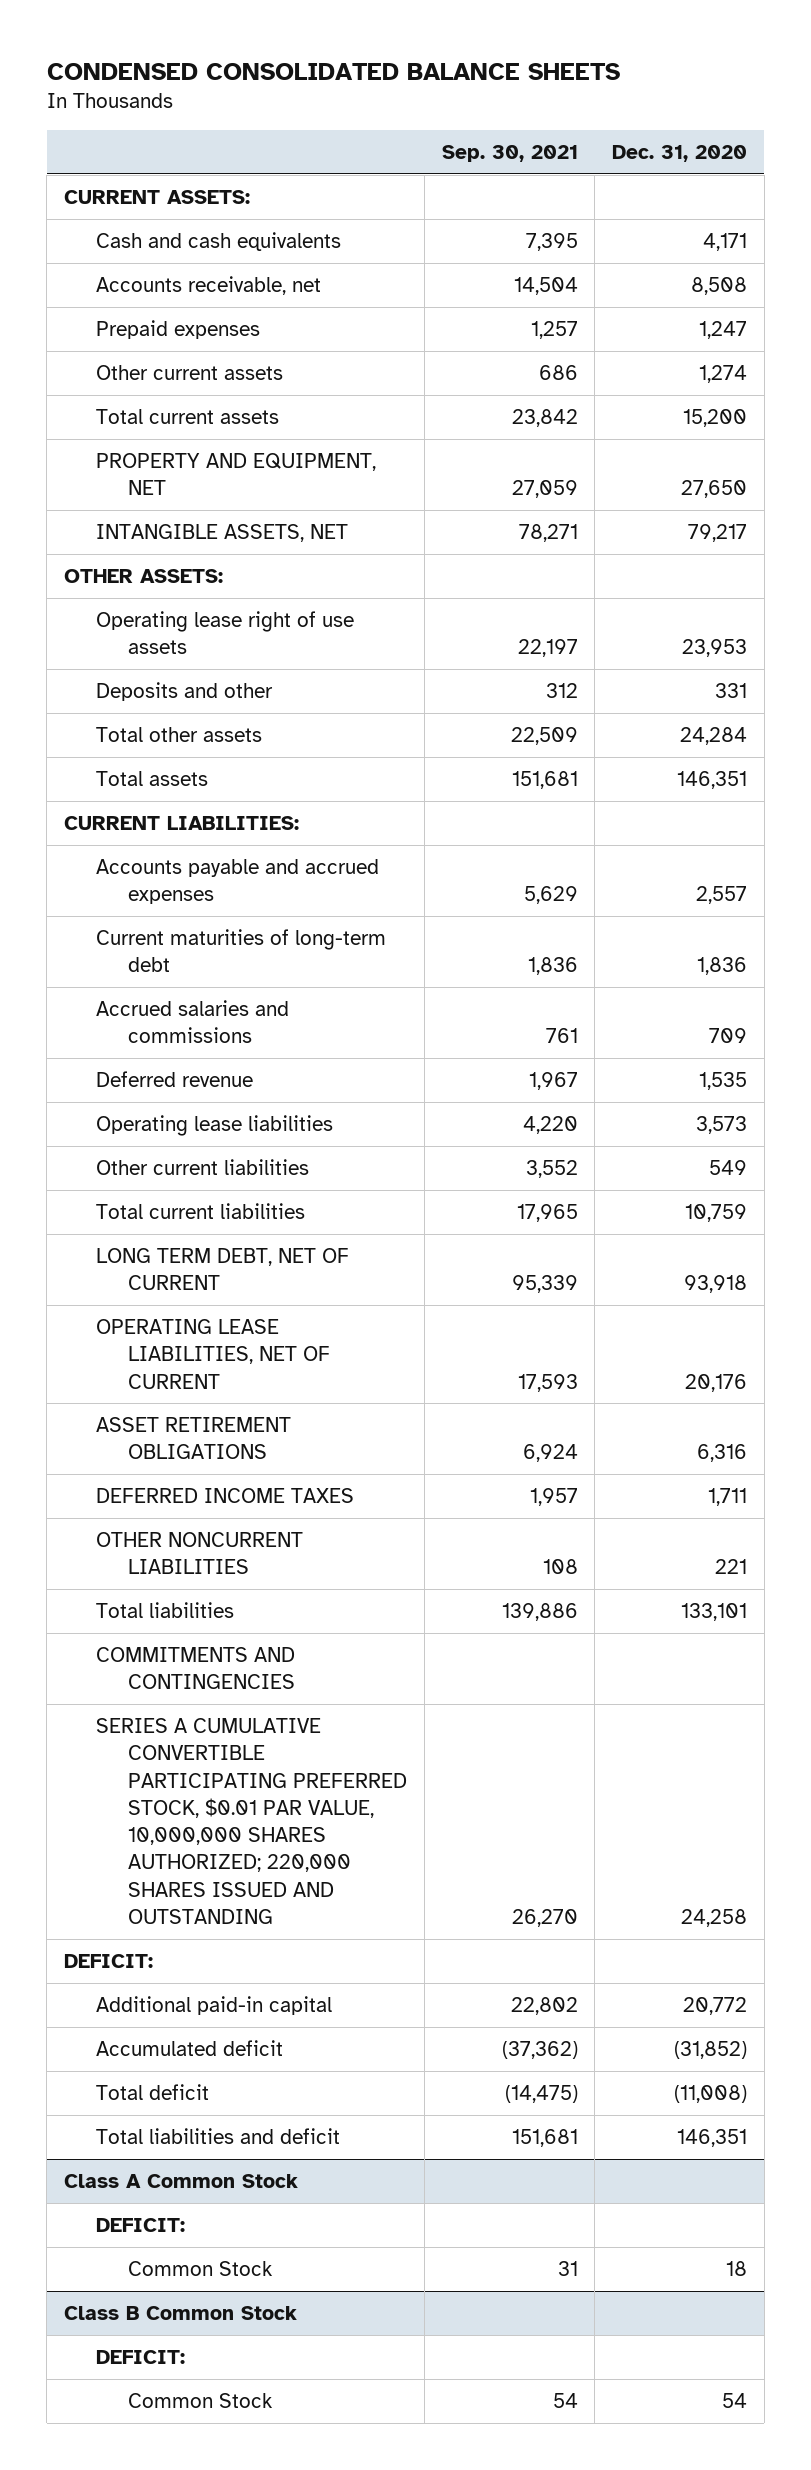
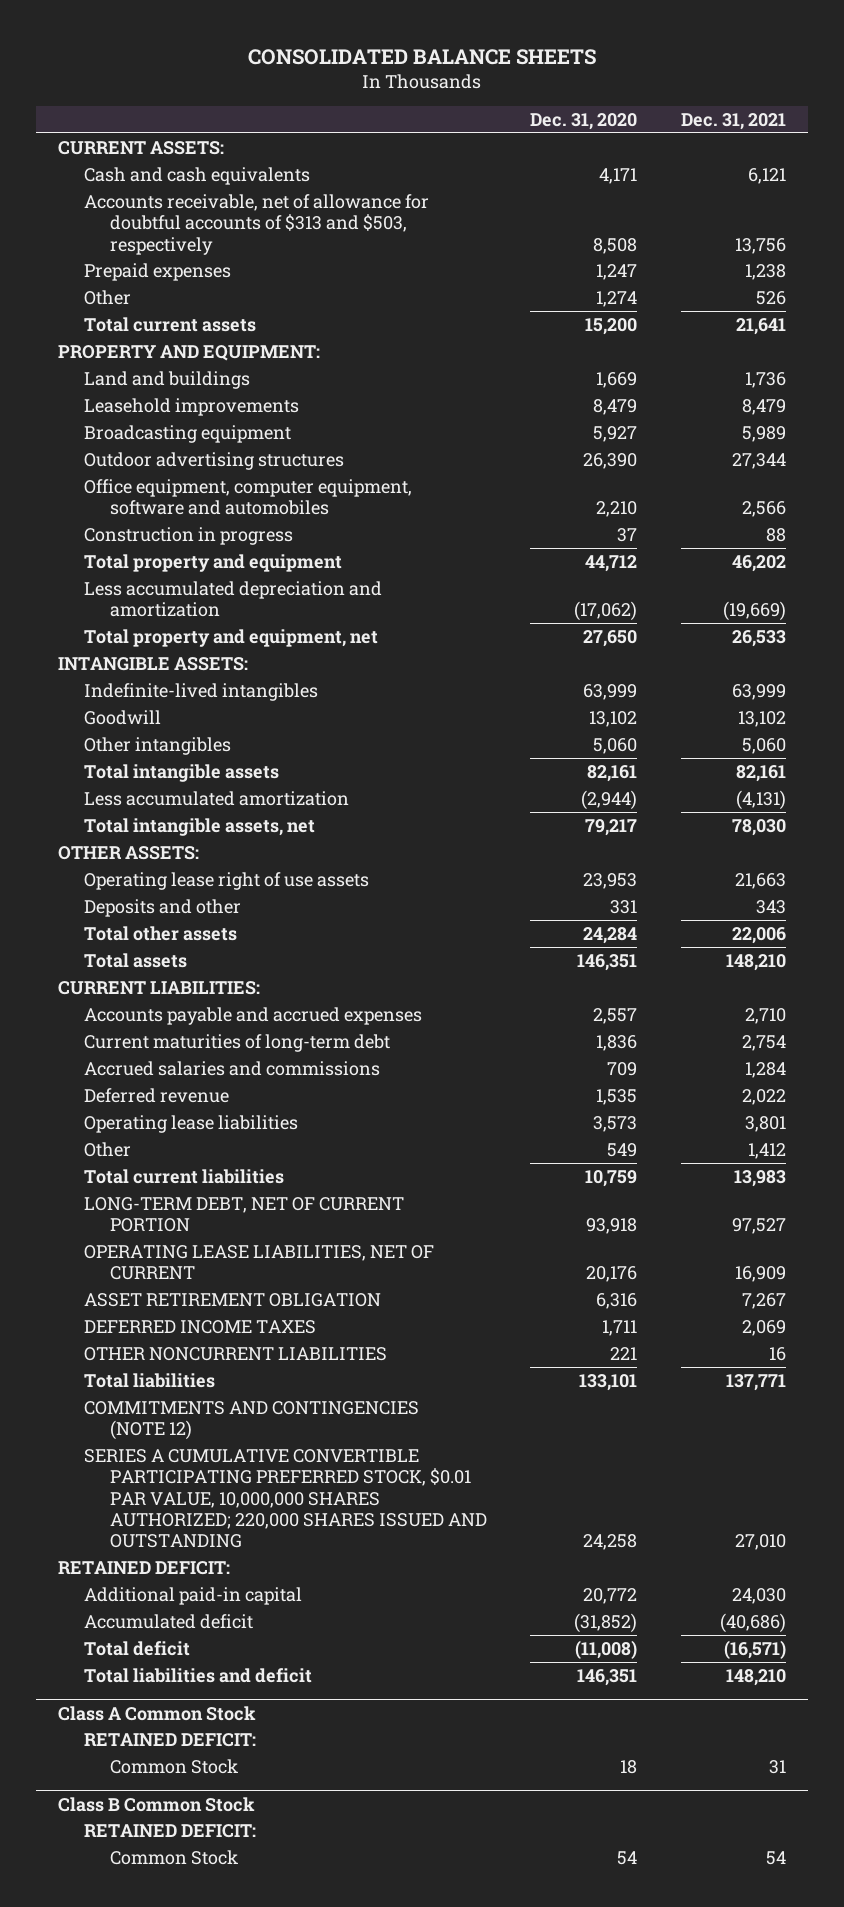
[46,62,620,80] CONDENSED CONSOLIDATED BALANCE SHEETS -> [247,48,596,65] CONSOLIDATED BALANCE SHEETS
[441,144,578,162] Sep. 30, 2021 -> none
none -> [681,112,787,130] Dec. 31, 2021
[96,276,322,296] Accounts receivable, net -> [83,193,429,255] Accounts receivable, net of allowance for doubtful accounts of $313 and $503, respectively
[96,365,284,381] Other current assets -> [83,289,131,305] Other
none -> [57,344,320,361] PROPERTY AND EQUIPMENT:
none -> [83,370,250,389] Land and buildings
none -> [83,397,299,416] Leasehold improvements
none -> [83,424,291,443] Broadcasting equipment
none -> [83,451,344,470] Outdoor advertising structures
none -> [83,478,412,516] Office equipment, computer equipment, software and automobiles
none -> [83,526,293,545] Construction in progress
none -> [83,553,342,572] Total property and equipment
none -> [83,580,382,618] Less accumulated depreciation and amortization
[96,453,377,496] PROPERTY AND EQUIPMENT, NET -> [83,628,378,647] Total property and equipment, net
none -> [57,656,248,671] INTANGIBLE ASSETS:
none -> [83,682,318,701] Indefinite-lived intangibles
none -> [83,709,161,725] Goodwill
none -> [83,736,231,755] Other intangibles
none -> [83,763,279,782] Total intangible assets
none -> [83,790,349,806] Less accumulated amortization
[96,524,349,543] INTANGIBLE ASSETS, NET -> [83,817,315,836] Total intangible assets, net
[96,1159,310,1176] Other current liabilities -> [83,1141,131,1157] Other
[96,1248,350,1291] LONG TERM DEBT, NET OF CURRENT -> [83,1196,404,1233] LONG-TERM DEBT, NET OF CURRENT PORTION
[96,1417,292,1460] ASSET RETIREMENT OBLIGATIONS -> [83,1292,381,1307] ASSET RETIREMENT OBLIGATION
[96,1647,296,1690] COMMITMENTS AND CONTINGENCIES -> [83,1400,419,1441] COMMITMENTS AND CONTINGENCIES (NOTE 12)
[63,1954,153,1969] DEFICIT: -> [57,1560,230,1575] RETAINED DEFICIT:
[96,2218,186,2233] DEFICIT: -> [83,1732,256,1747] RETAINED DEFICIT:
[96,2350,186,2365] DEFICIT: -> [83,1823,256,1838] RETAINED DEFICIT:

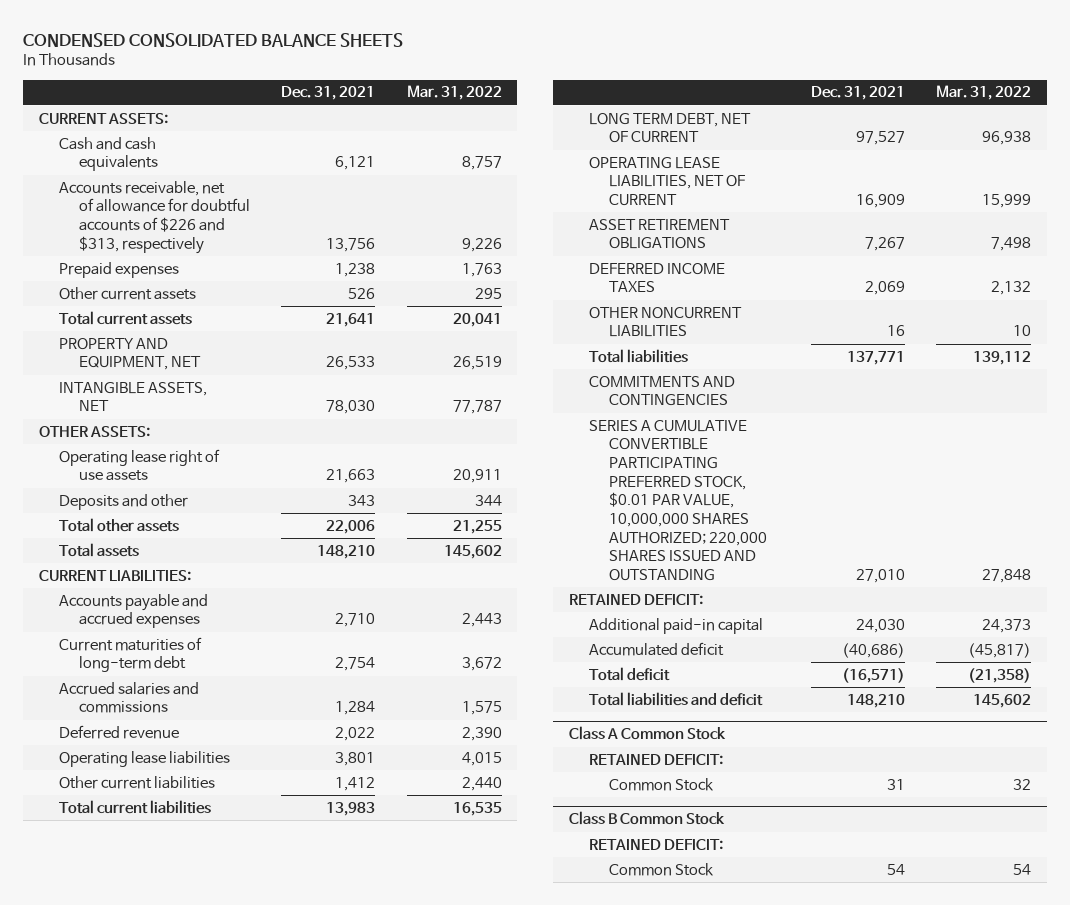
[247,48,596,65] CONSOLIDATED BALANCE SHEETS -> [23,32,404,47] CONDENSED CONSOLIDATED BALANCE SHEETS
[530,112,638,130] Dec. 31, 2020 -> none
none -> [406,85,502,101] Mar. 31, 2022
[83,193,429,255] Accounts receivable, net of allowance for doubtful accounts of $313 and $503, respectively -> [59,180,250,254] Accounts receivable, net of allowance for doubtful accounts of $226 and $313, respectively
[83,289,131,305] Other -> [59,286,197,300] Other current assets
[57,344,320,361] PROPERTY AND EQUIPMENT: -> none
[83,370,250,389] Land and buildings -> none
[83,397,299,416] Leasehold improvements -> none
[83,424,291,443] Broadcasting equipment -> none
[83,451,344,470] Outdoor advertising structures -> none
[83,478,412,516] Office equipment, computer equipment, software and automobiles -> none
[83,526,293,545] Construction in progress -> none
[83,553,342,572] Total property and equipment -> none
[83,580,382,618] Less accumulated depreciation and amortization -> none
[57,656,248,671] INTANGIBLE ASSETS: -> none
[83,682,318,701] Indefinite-lived intangibles -> none
[83,709,161,725] Goodwill -> none
[83,736,231,755] Other intangibles -> none
[83,763,279,782] Total intangible assets -> none
[83,790,349,806] Less accumulated amortization -> none
[83,628,378,647] Total property and equipment, net -> [59,337,201,371] PROPERTY AND EQUIPMENT, NET
[83,817,315,836] Total intangible assets, net -> [59,381,208,412] INTANGIBLE ASSETS, NET
[83,1141,131,1157] Other -> [59,775,216,789] Other current liabilities
[83,1196,404,1233] LONG-TERM DEBT, NET OF CURRENT PORTION -> [588,112,751,144] LONG TERM DEBT, NET OF CURRENT
[83,1292,381,1307] ASSET RETIREMENT OBLIGATION -> [588,218,730,250] ASSET RETIREMENT OBLIGATIONS
[83,1400,419,1441] COMMITMENTS AND CONTINGENCIES (NOTE 12) -> [588,375,735,407] COMMITMENTS AND CONTINGENCIES

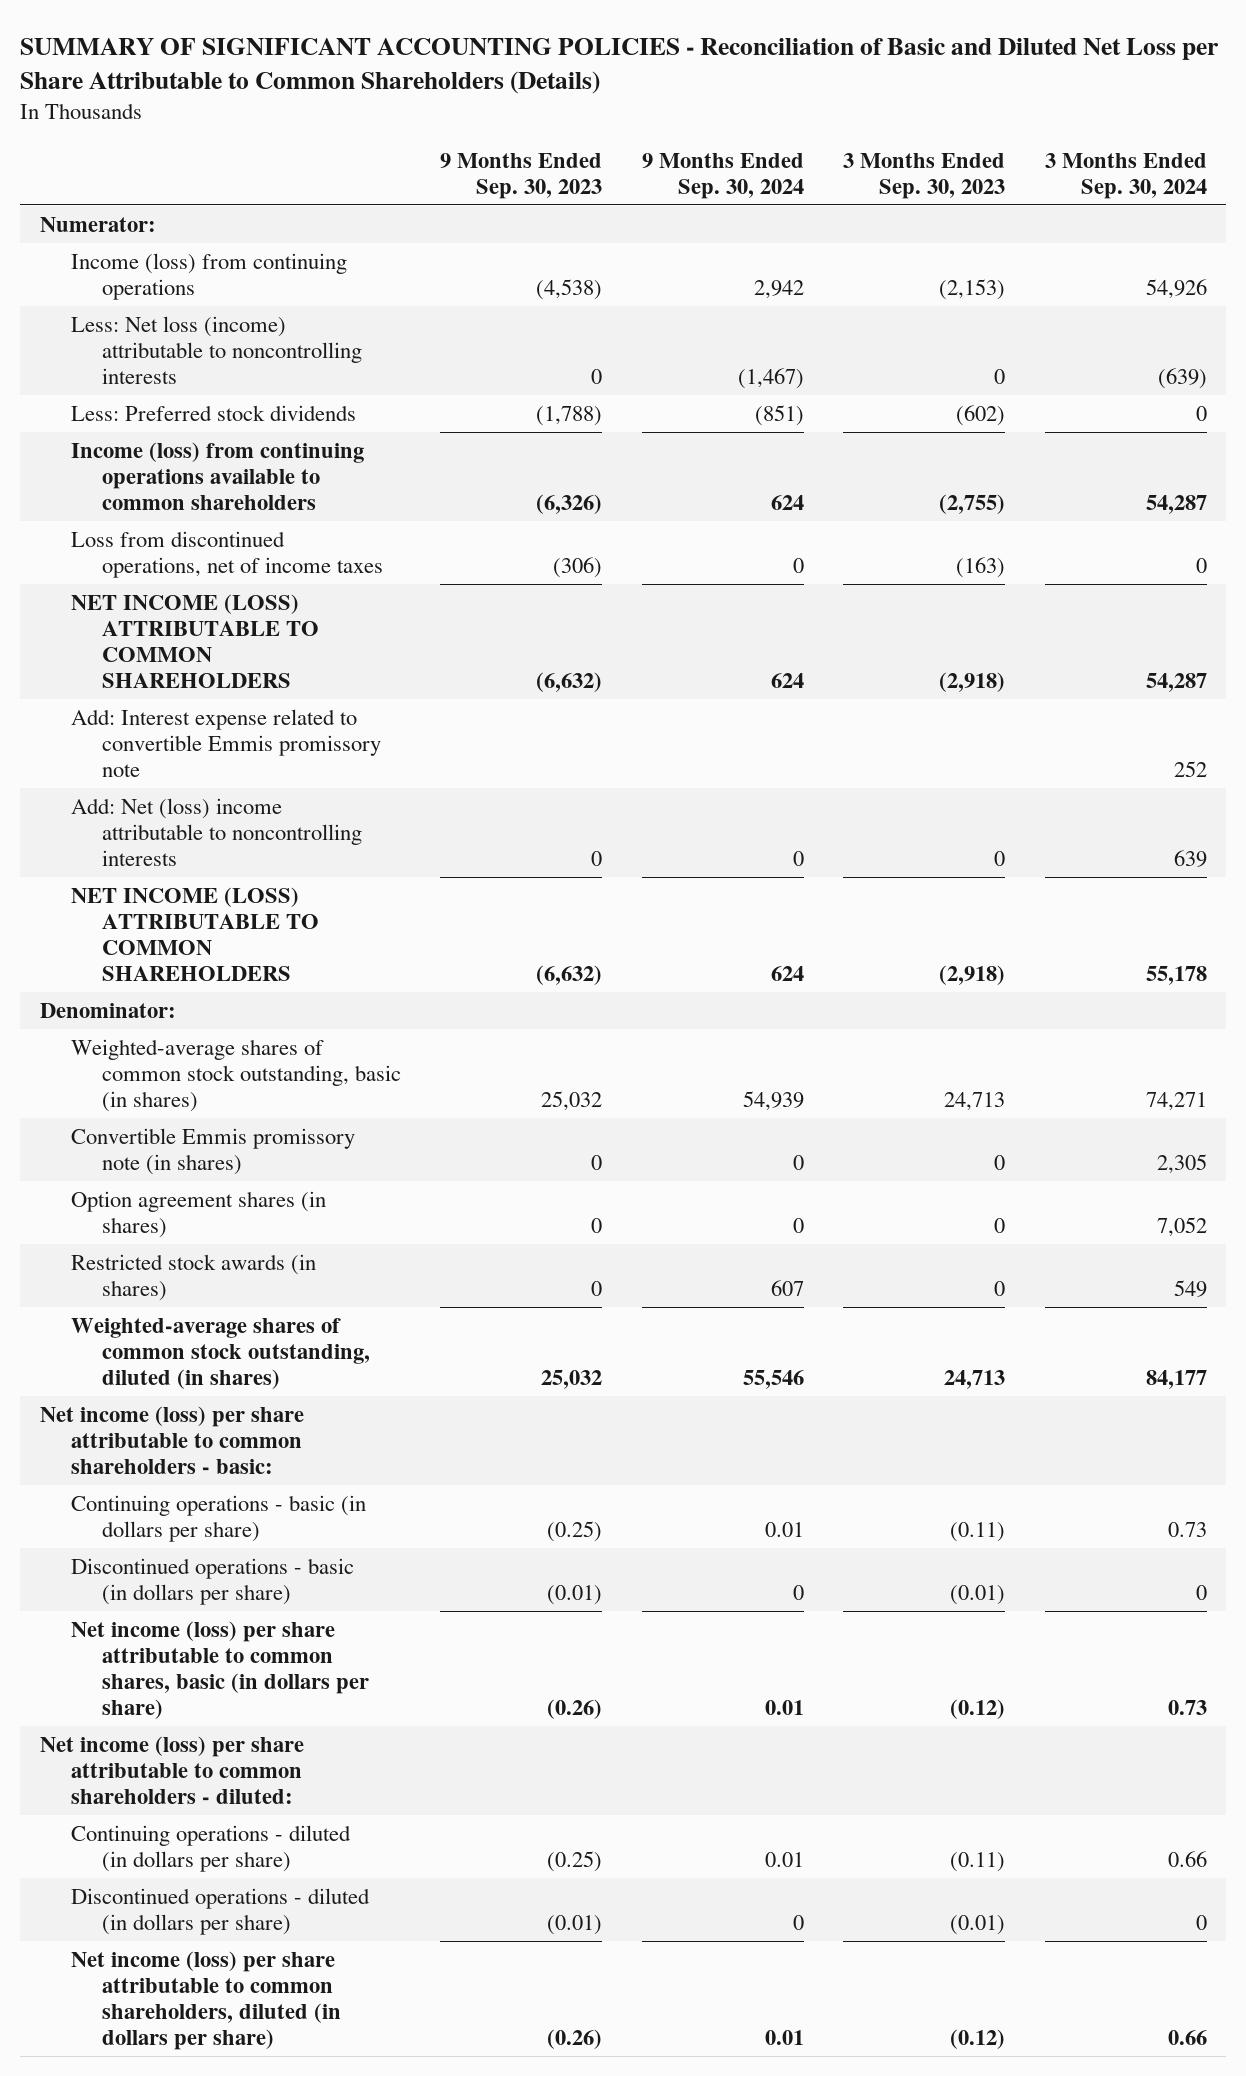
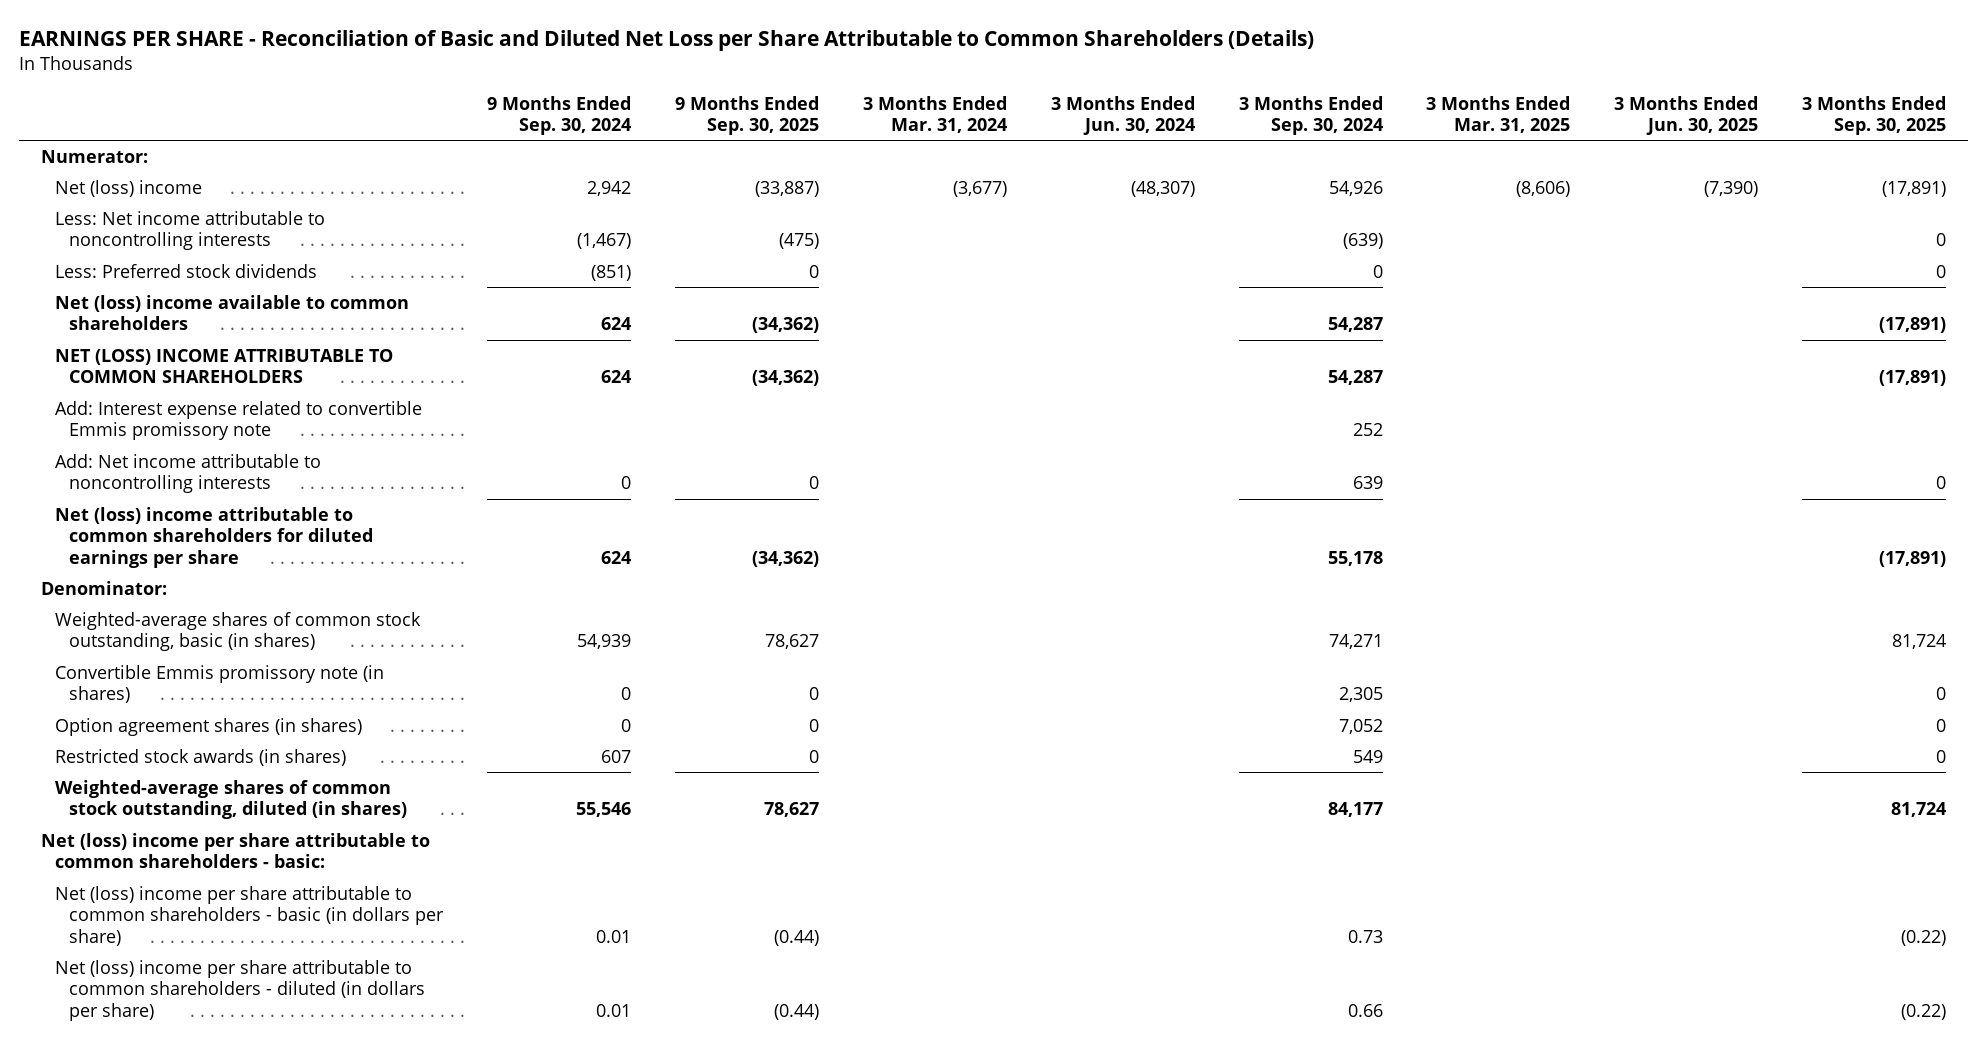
[20,37,1220,95] SUMMARY OF SIGNIFICANT ACCOUNTING POLICIES - Reconciliation of Basic and Diluted Net Loss per Share Attributable to Common Shareholders (Details) -> [18,30,1314,52] EARNINGS PER SHARE - Reconciliation of Basic and Diluted Net Loss per Share Attributable to Common Shareholders (Details)
[440,152,603,199] 9 Months Ended Sep. 30, 2023 -> none
[843,152,1006,199] 3 Months Ended Sep. 30, 2023 -> none
none -> [675,95,820,136] 9 Months Ended Sep. 30, 2025
none -> [862,95,1007,134] 3 Months Ended Mar. 31, 2024
none -> [1050,95,1195,136] 3 Months Ended Jun. 30, 2024
none -> [1426,95,1571,134] 3 Months Ended Mar. 31, 2025
none -> [1614,95,1759,136] 3 Months Ended Jun. 30, 2025
none -> [1802,95,1947,136] 3 Months Ended Sep. 30, 2025
[70,253,347,301] Income (loss) from continuing operations -> [54,179,202,197] Net (loss) income
[70,316,363,385] Less: Net loss (income) attributable to noncontrolling interests -> [54,210,325,251] Less: Net income attributable to noncontrolling interests
[70,531,384,579] Loss from discontinued operations, net of income taxes -> none
[70,442,364,511] Income (loss) from continuing operations available to common shareholders -> [54,294,409,331] Net (loss) income available to common shareholders
[70,594,320,689] NET INCOME (LOSS) ATTRIBUTABLE TO COMMON SHAREHOLDERS -> [54,348,393,384] NET (LOSS) INCOME ATTRIBUTABLE TO COMMON SHAREHOLDERS
[70,798,363,867] Add: Net (loss) income attributable to noncontrolling interests -> [54,453,321,494] Add: Net income attributable to noncontrolling interests
[70,887,320,982] NET INCOME (LOSS) ATTRIBUTABLE TO COMMON SHAREHOLDERS -> [54,506,374,568] Net (loss) income attributable to common shareholders for diluted earnings per share
[70,1495,366,1543] Continuing operations - basic (in dollars per share) -> none
[70,1558,354,1606] Discontinued operations - basic (in dollars per share) -> none
[39,1736,304,1805] Net income (loss) per share attributable to common shareholders - diluted: -> none
[70,1825,351,1873] Continuing operations - diluted (in dollars per share) -> none
[70,1888,370,1936] Discontinued operations - diluted (in dollars per share) -> none
[39,1406,304,1475] Net income (loss) per share attributable to common shareholders - basic: -> [40,832,430,869] Net (loss) income per share attributable to common shareholders - basic:
[70,1621,370,1720] Net income (loss) per share attributable to common shares, basic (in dollars per share) -> [54,885,445,946] Net (loss) income per share attributable to common shareholders - basic (in dollars per share)
[70,1951,342,2051] Net income (loss) per share attributable to common shareholders, diluted (in dollars per share) -> [54,959,426,1021] Net (loss) income per share attributable to common shareholders - diluted (in dollars per share)

